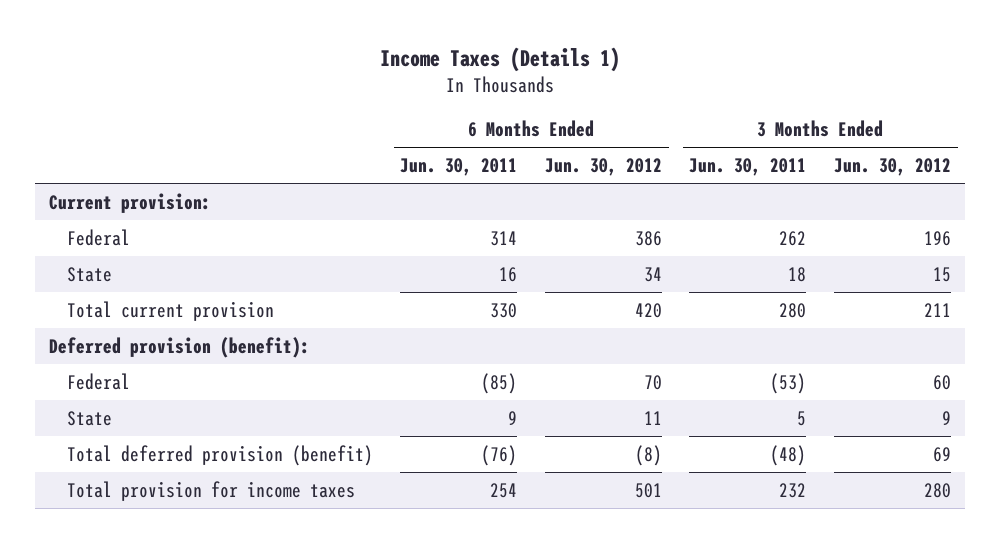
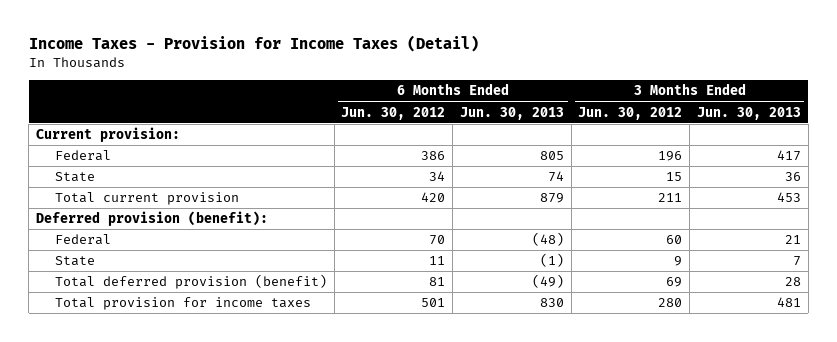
[379,46,620,72] Income Taxes (Details 1) -> [28,35,479,53] Income Taxes - Provision for Income Taxes (Detail)
[400,158,518,177] Jun. 30, 2011 -> none
[689,158,807,177] Jun. 30, 2011 -> none
none -> [459,106,564,120] Jun. 30, 2013
none -> [696,106,801,120] Jun. 30, 2013
[634,444,662,466] (8) -> [429,277,446,287] 81

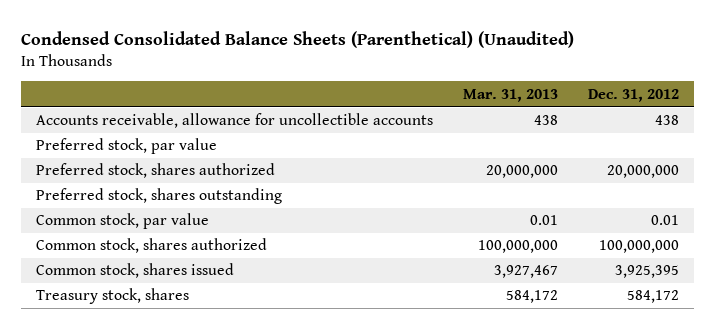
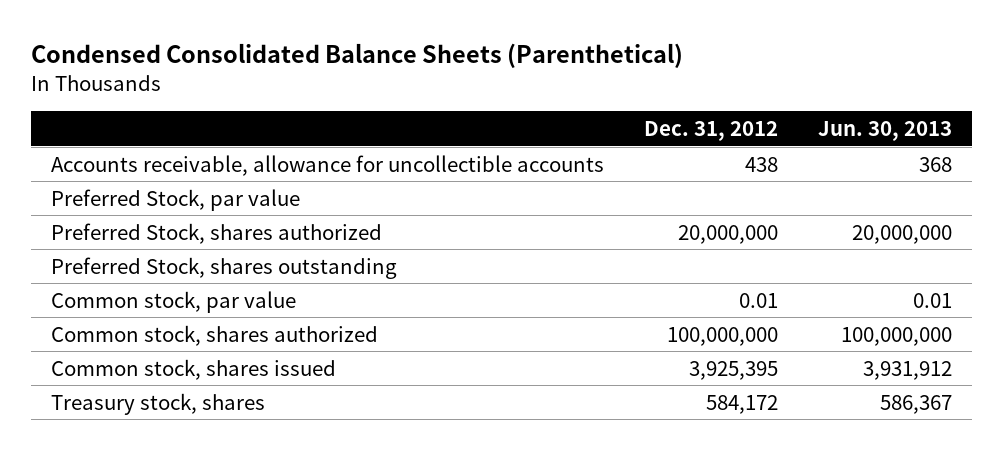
[21,31,575,49] Condensed Consolidated Balance Sheets (Parenthetical) (Unaudited) -> [31,43,684,69] Condensed Consolidated Balance Sheets (Parenthetical)
[462,88,558,102] Mar. 31, 2013 -> none
none -> [818,120,953,141] Jun. 30, 2013
[36,138,218,155] Preferred stock, par value -> [51,188,301,211] Preferred Stock, par value
[36,163,276,179] Preferred stock, shares authorized -> [51,222,383,244] Preferred Stock, shares authorized
[36,188,283,205] Preferred stock, shares outstanding -> [51,256,398,279] Preferred Stock, shares outstanding

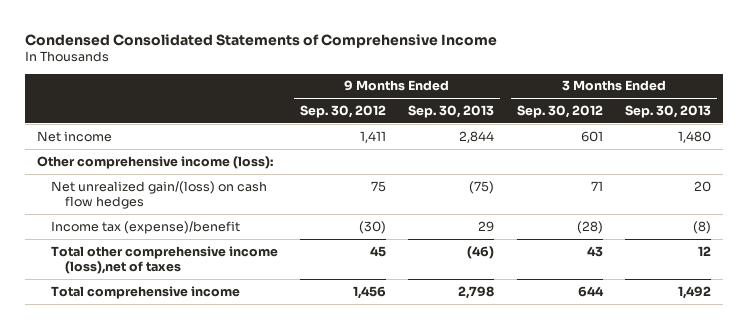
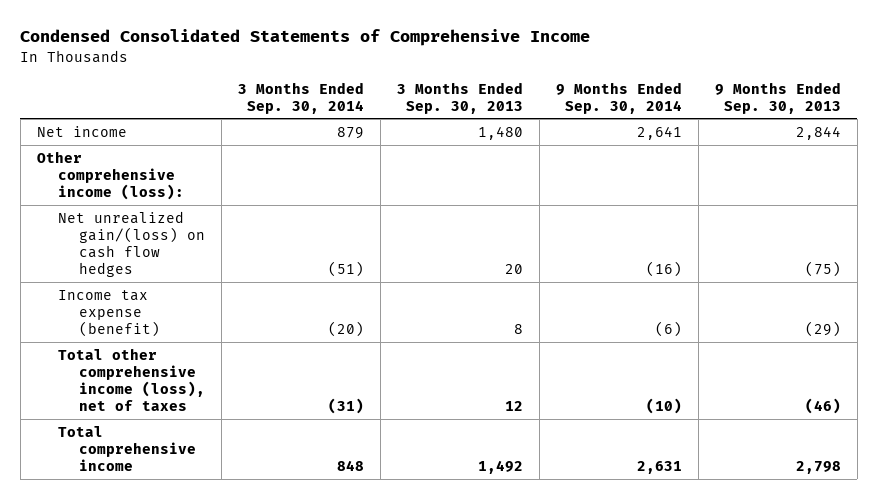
[300,105,387,119] Sep. 30, 2012 -> none
[516,105,603,119] Sep. 30, 2012 -> none
none -> [237,81,364,114] 3 Months Ended Sep. 30, 2014
none -> [555,81,682,114] 9 Months Ended Sep. 30, 2014
[50,220,240,234] Income tax (expense)/benefit -> [57,289,160,338] Income tax expense (benefit)
[478,220,495,232] 29 -> [804,321,841,338] (29)
[693,220,712,234] (8) -> [513,324,523,335] 8
[50,245,278,275] Total other comprehensive income (loss),net of taxes -> [57,347,205,412] Total other comprehensive income (loss), net of taxes

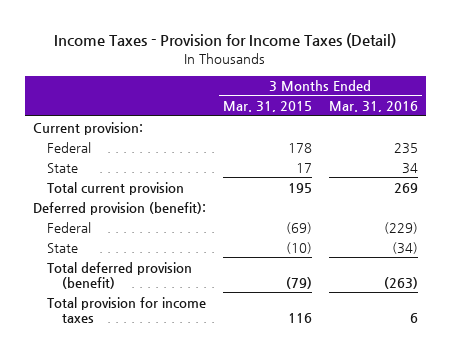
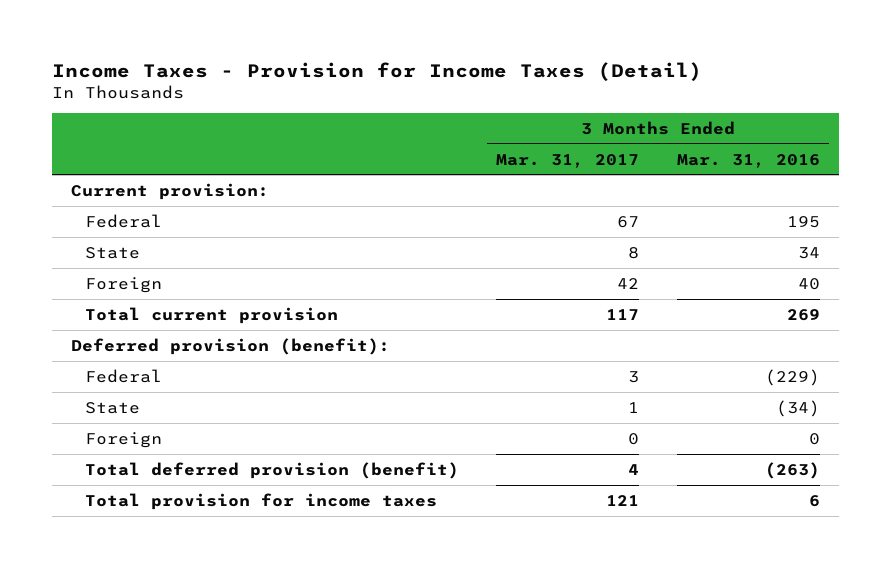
[222,101,312,113] Mar. 31, 2015 -> none
none -> [496,153,640,168] Mar. 31, 2017
[393,142,418,154] 235 -> [786,215,820,228] 195
none -> [84,276,162,293] Foreign
none -> [84,431,162,448] Foreign

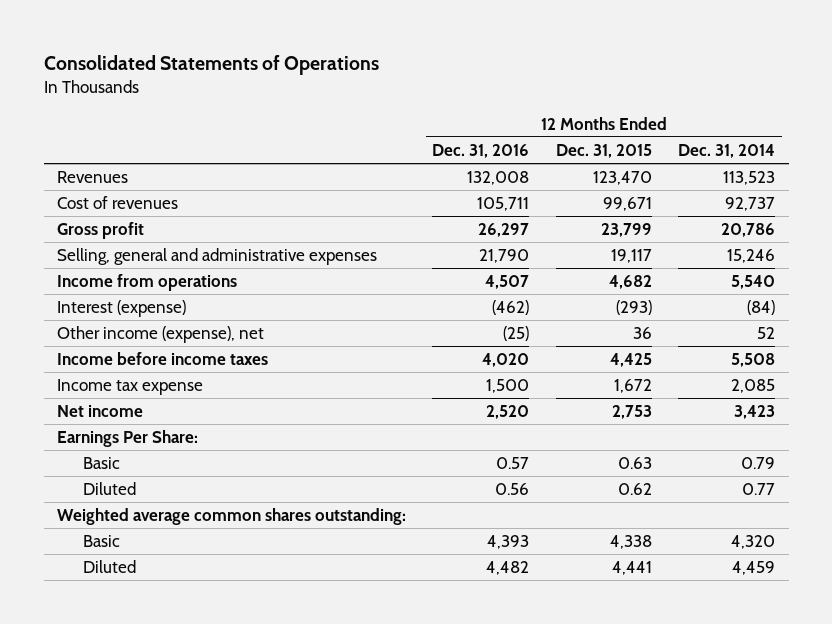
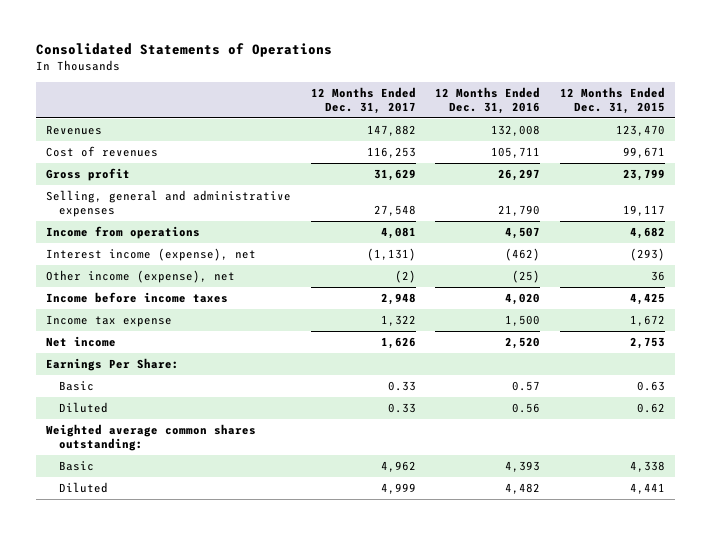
[678,143,776,158] Dec. 31, 2014 -> none
none -> [310,86,416,114] 12 Months Ended Dec. 31, 2017
[56,300,186,318] Interest (expense) -> [46,248,257,262] Interest income (expense), net

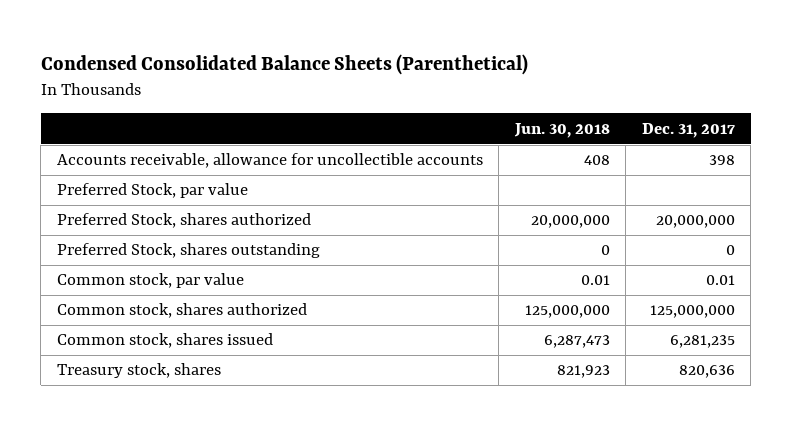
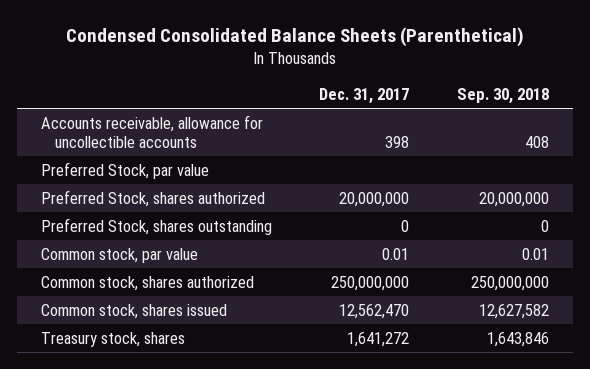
[513,122,610,138] Jun. 30, 2018 -> none
none -> [456,88,549,105] Sep. 30, 2018
[649,305,735,319] 125,000,000 -> [331,275,410,291] 250,000,000
[669,335,735,349] 6,281,235 -> [339,303,410,319] 12,562,470
[678,365,735,379] 820,636 -> [347,331,410,347] 1,641,272

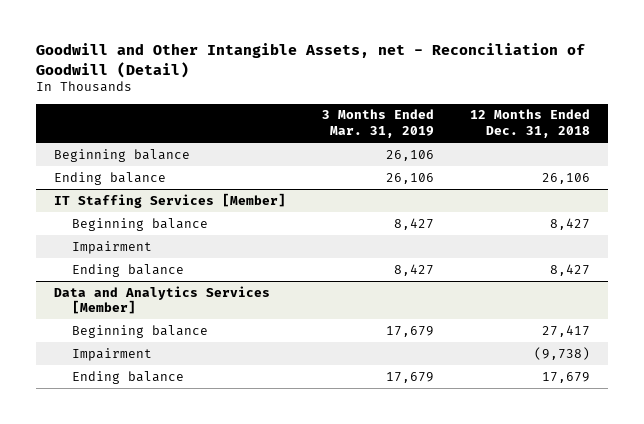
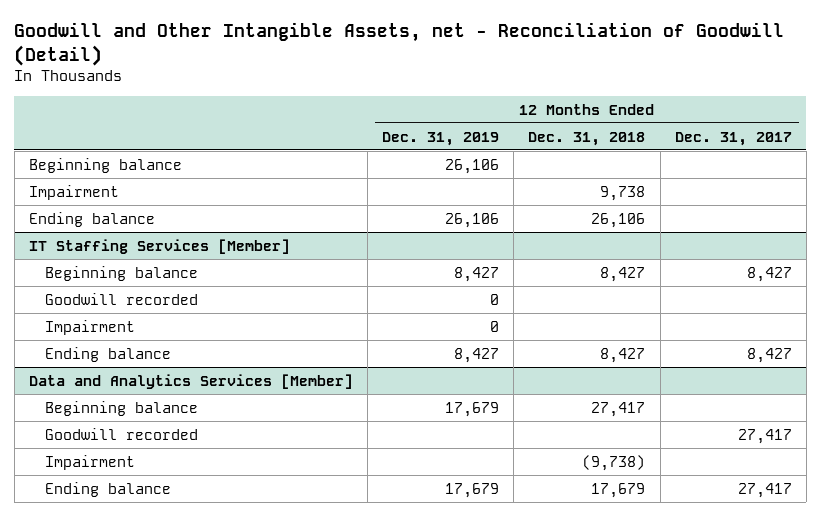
[322,109,435,139] 3 Months Ended Mar. 31, 2019 -> none
none -> [382,131,500,146] Dec. 31, 2019
none -> [674,131,792,146] Dec. 31, 2017
none -> [28,184,119,200] Impairment
none -> [44,292,198,305] Goodwill recorded
none -> [44,427,198,440] Goodwill recorded

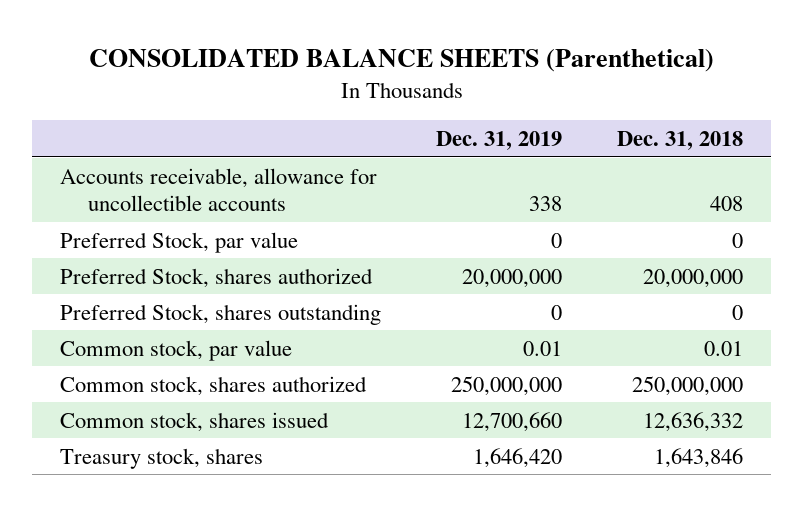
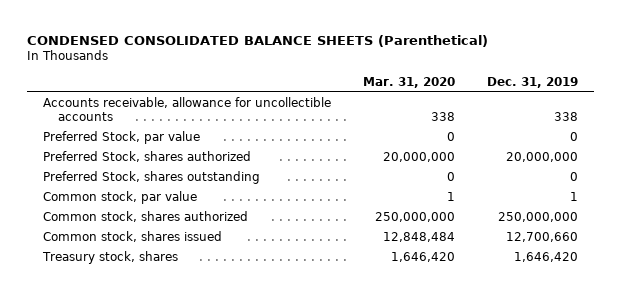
[88,49,714,73] CONSOLIDATED BALANCE SHEETS (Parenthetical) -> [27,35,489,48] CONDENSED CONSOLIDATED BALANCE SHEETS (Parenthetical)
[617,130,744,150] Dec. 31, 2018 -> none
none -> [363,76,456,88] Mar. 31, 2020
[523,340,563,356] 0.01 -> [570,192,579,202] 1

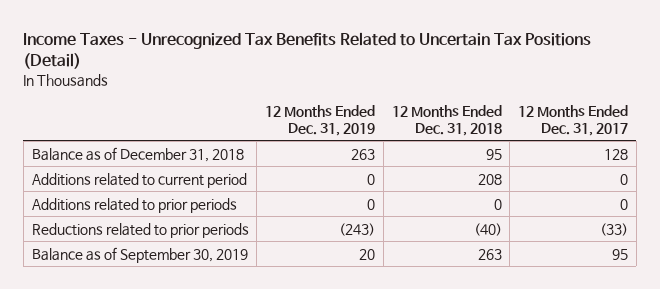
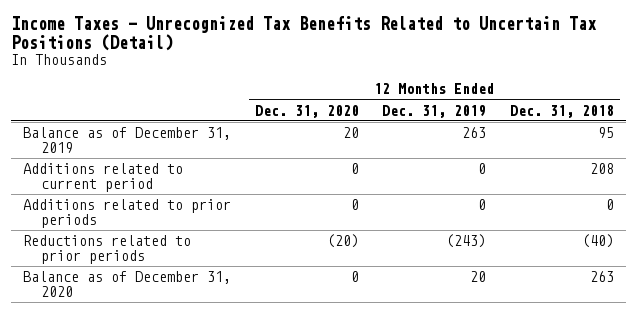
[518,105,629,136] 12 Months Ended Dec. 31, 2017 -> none
none -> [254,104,359,118] Dec. 31, 2020
[31,146,244,162] Balance as of December 31, 2018 -> [23,127,232,153] Balance as of December 31, 2019
[31,246,248,263] Balance as of September 30, 2019 -> [23,271,232,297] Balance as of December 31, 2020

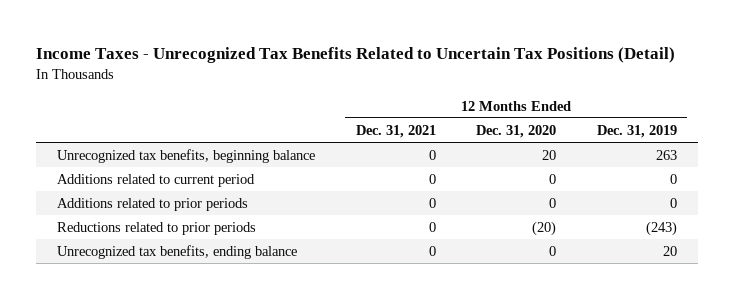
[509,104,614,118] Dec. 31, 2018 -> none
none -> [355,124,436,138] Dec. 31, 2021
[23,127,232,153] Balance as of December 31, 2019 -> [56,148,315,163] Unrecognized tax benefits, beginning balance
[23,271,232,297] Balance as of December 31, 2020 -> [56,244,297,259] Unrecognized tax benefits, ending balance

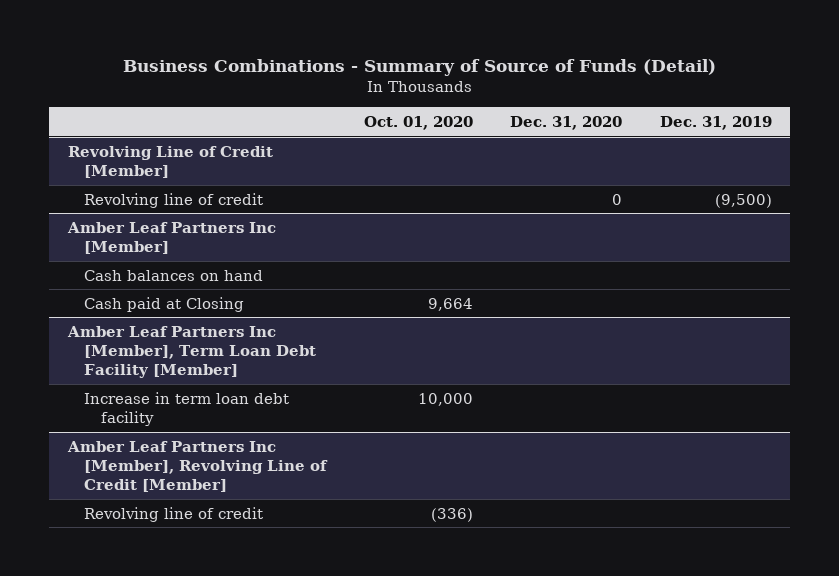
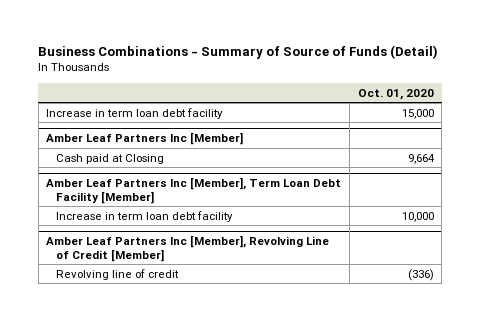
[510,115,623,130] Dec. 31, 2020 -> none
[659,115,772,130] Dec. 31, 2019 -> none
[67,145,273,178] Revolving Line of Credit [Member] -> none
[84,192,264,208] Revolving line of credit -> none
none -> [46,107,224,119] Increase in term loan debt facility
[84,269,264,281] Cash balances on hand -> none

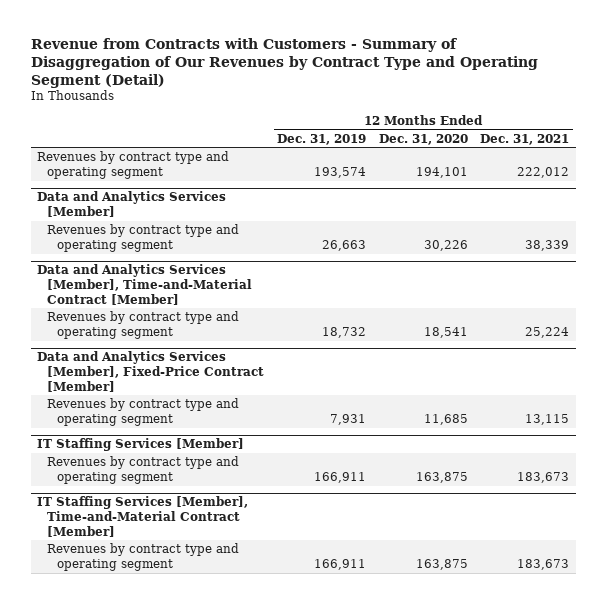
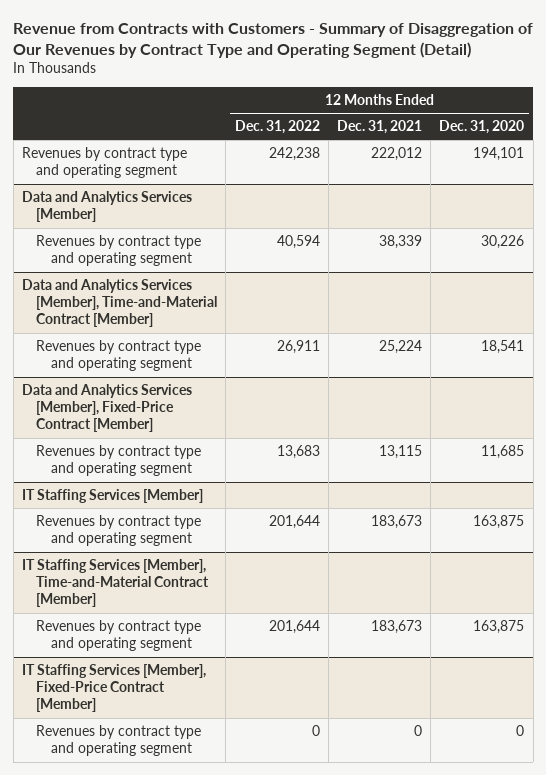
[276,133,366,145] Dec. 31, 2019 -> none
none -> [234,120,320,135] Dec. 31, 2022
none -> [21,664,206,713] IT Staffing Services [Member], Fixed-Price Contract [Member]
none -> [36,725,202,757] Revenues by contract type and operating segment

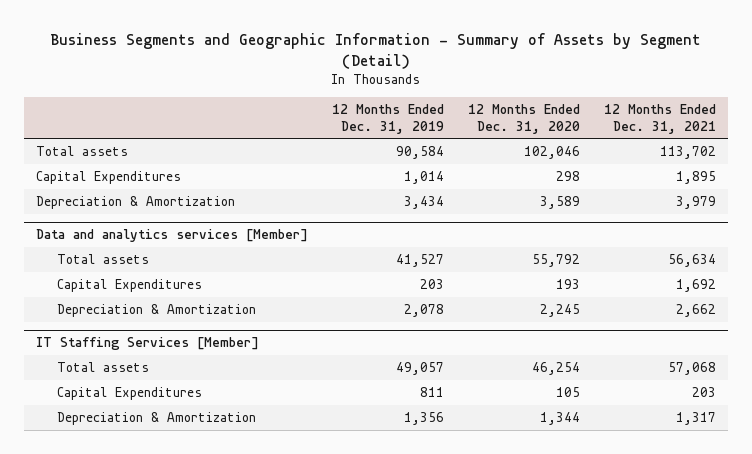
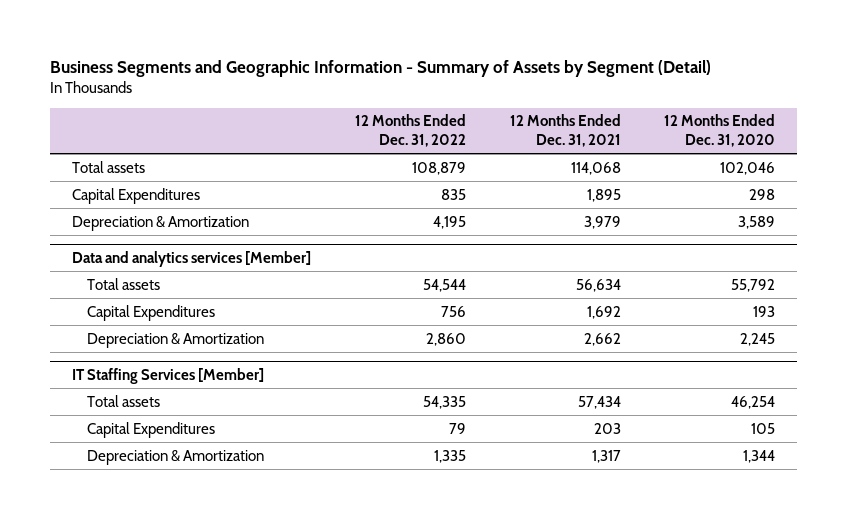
[331,104,444,134] 12 Months Ended Dec. 31, 2019 -> none
none -> [354,114,466,148] 12 Months Ended Dec. 31, 2022
[659,146,716,160] 113,702 -> [570,161,621,175] 114,068
[667,362,716,376] 57,068 -> [577,395,621,409] 57,434

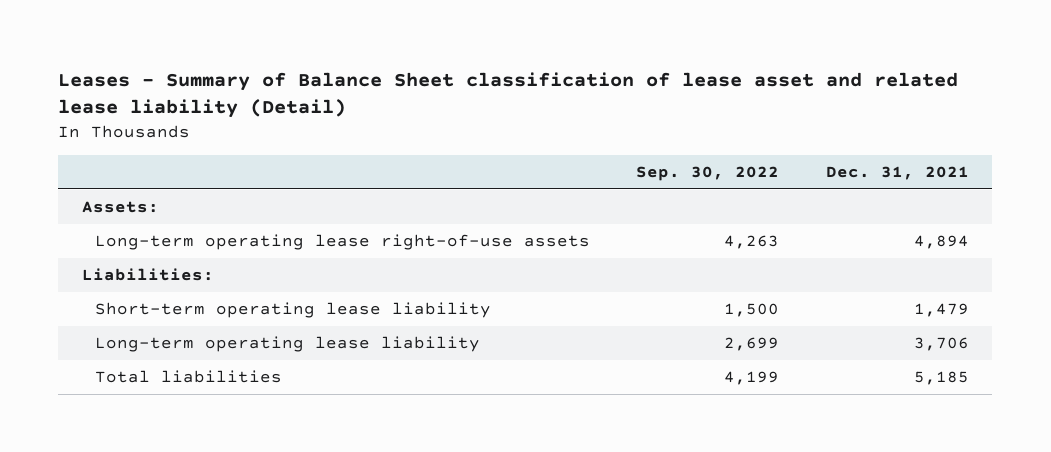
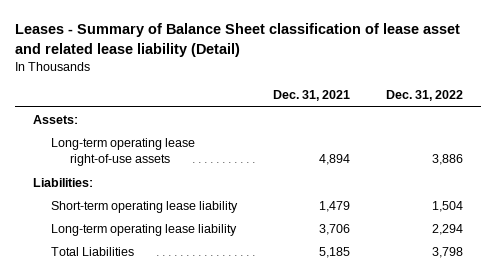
[636,166,780,182] Sep. 30, 2022 -> none
none -> [386,90,464,102] Dec. 31, 2022
[94,370,282,384] Total liabilities -> [51,247,135,257] Total Liabilities

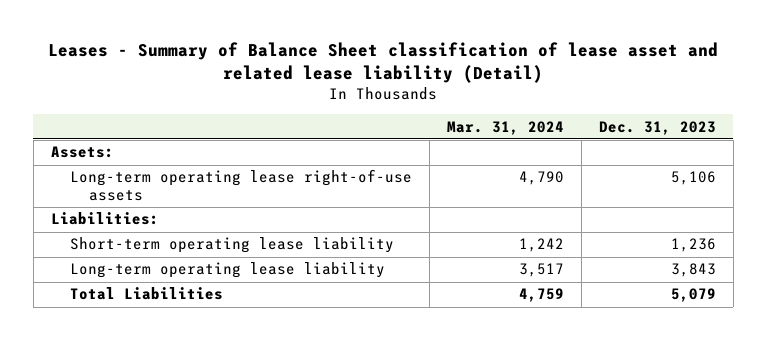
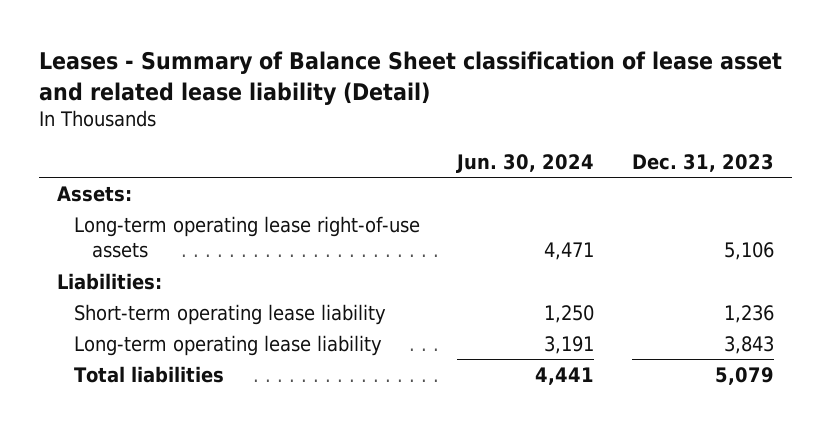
[447,120,565,135] Mar. 31, 2024 -> none
none -> [456,153,595,173] Jun. 30, 2024
[70,287,224,301] Total Liabilities -> [74,365,225,383] Total liabilities

